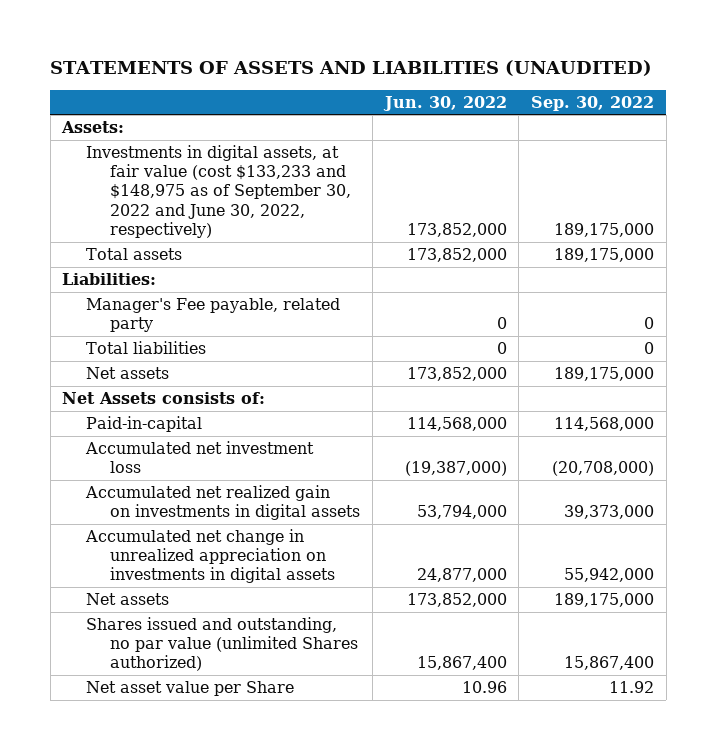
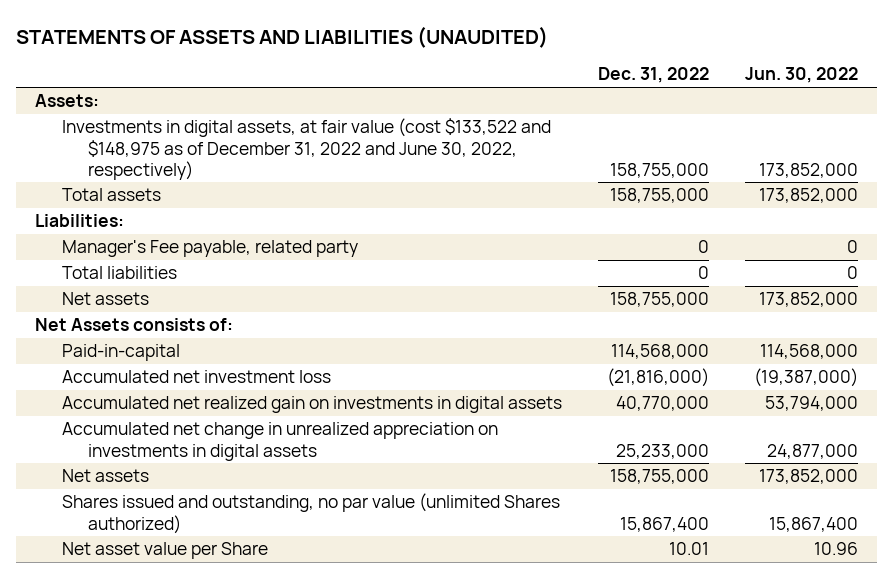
[531,95,655,111] Sep. 30, 2022 -> none
none -> [598,67,710,84] Dec. 31, 2022
[86,144,352,238] Investments in digital assets, at fair value (cost $133,233 and $148,975 as of September 30, 2022 and June 30, 2022, respectively) -> [61,118,551,180] Investments in digital assets, at fair value (cost $133,522 and $148,975 as of December 31, 2022 and June 30, 2022, respectively)

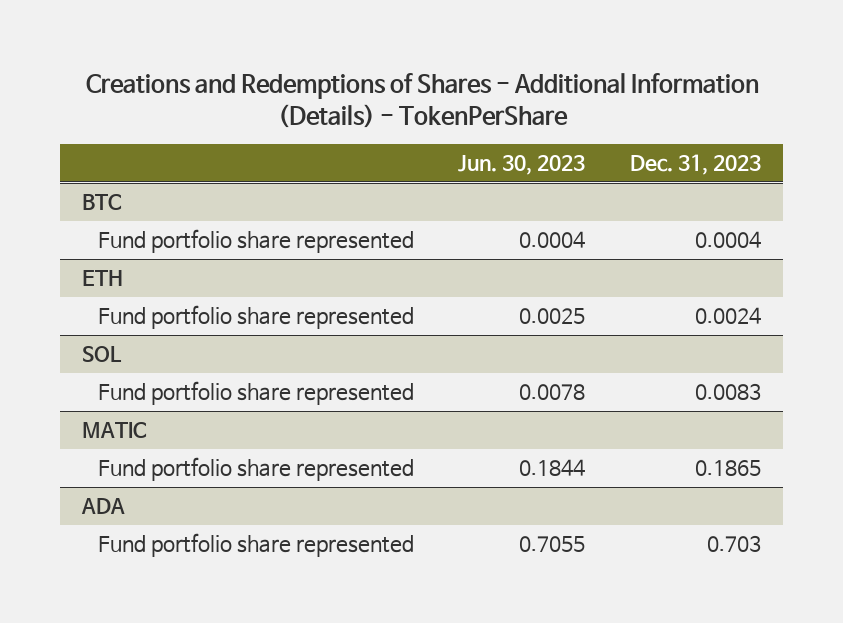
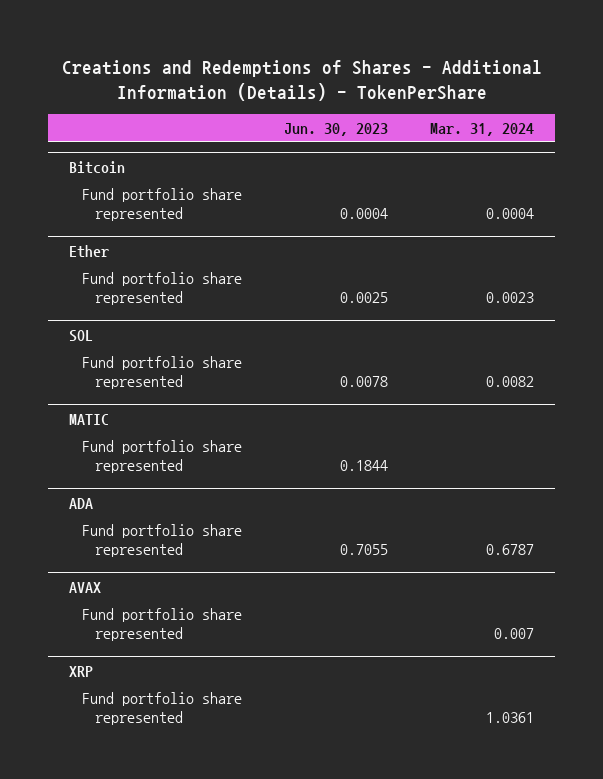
[629,154,761,176] Dec. 31, 2023 -> none
none -> [429,123,534,137] Mar. 31, 2024
[82,194,123,211] BTC -> [69,160,126,174] Bitcoin
[82,270,124,287] ETH -> [69,244,110,258] Ether
none -> [69,581,102,593] AVAX
none -> [82,607,243,642] Fund portfolio share represented
none -> [69,665,94,677] XRP
none -> [82,691,243,726] Fund portfolio share represented

